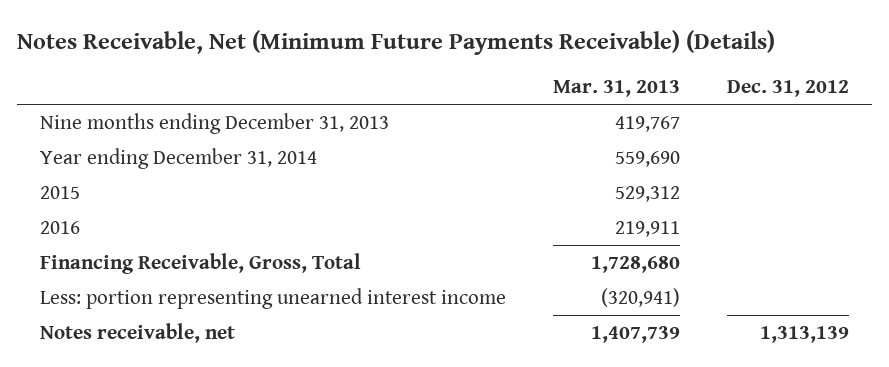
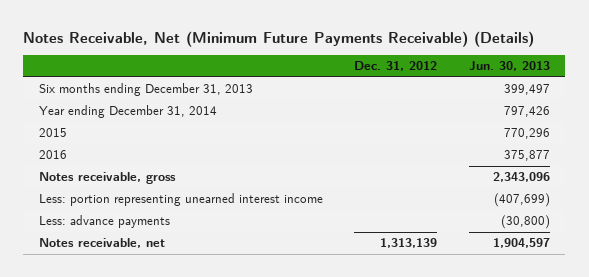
[553,80,681,98] Mar. 31, 2013 -> none
none -> [468,61,550,72] Jun. 30, 2013
[40,112,390,134] Nine months ending December 31, 2013 -> [39,83,254,97] Six months ending December 31, 2013
[40,252,362,274] Financing Receivable, Gross, Total -> [39,172,177,185] Notes receivable, gross
none -> [39,215,171,229] Less: advance payments

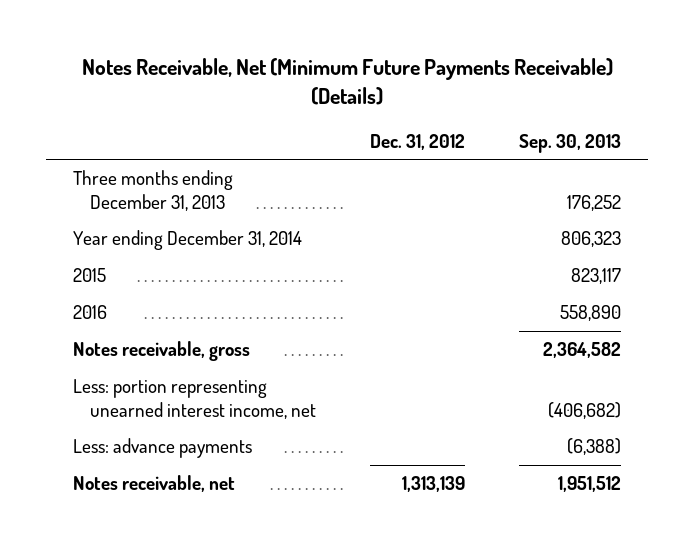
[468,61,550,72] Jun. 30, 2013 -> none
none -> [518,133,621,153] Sep. 30, 2013
[39,83,254,97] Six months ending December 31, 2013 -> [72,170,233,211] Three months ending December 31, 2013
[39,193,324,207] Less: portion representing unearned interest income -> [72,379,317,419] Less: portion representing unearned interest income, net

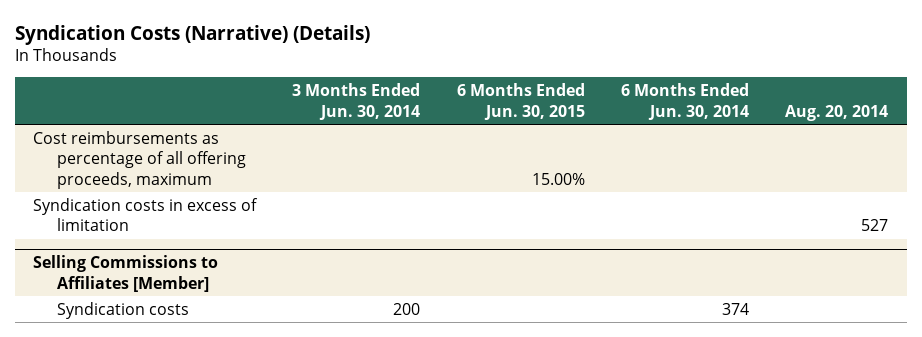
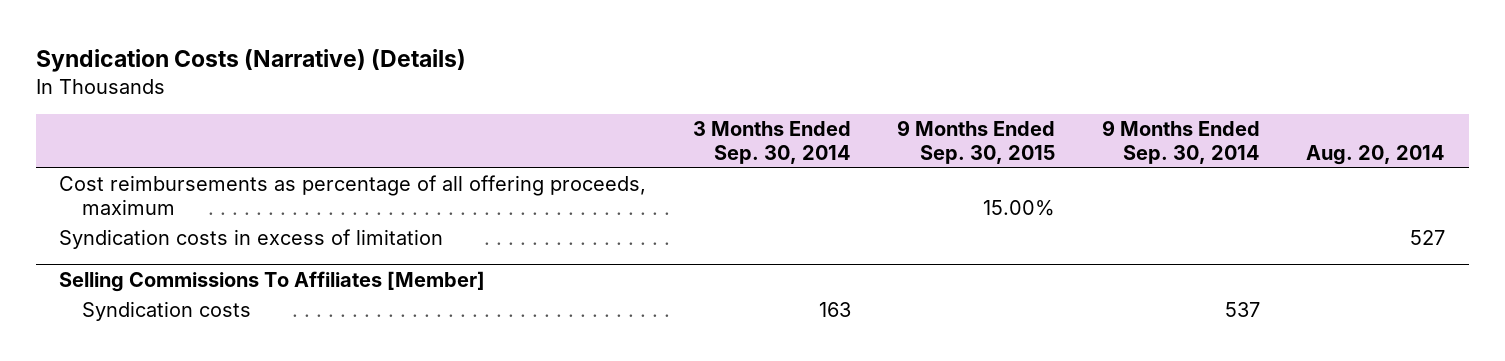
[292,83,421,120] 3 Months Ended Jun. 30, 2014 -> none
[456,83,585,120] 6 Months Ended Jun. 30, 2015 -> none
[621,83,750,120] 6 Months Ended Jun. 30, 2014 -> none
none -> [692,121,851,164] 3 Months Ended Sep. 30, 2014
none -> [897,120,1056,164] 9 Months Ended Sep. 30, 2015
none -> [1101,120,1260,164] 9 Months Ended Sep. 30, 2014
[33,255,219,292] Selling Commissions to Affiliates [Member] -> [59,271,486,293] Selling Commissions To Affiliates [Member]

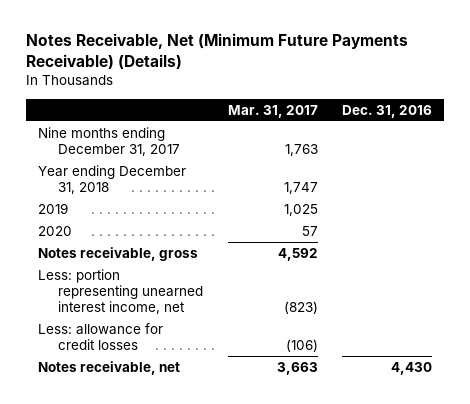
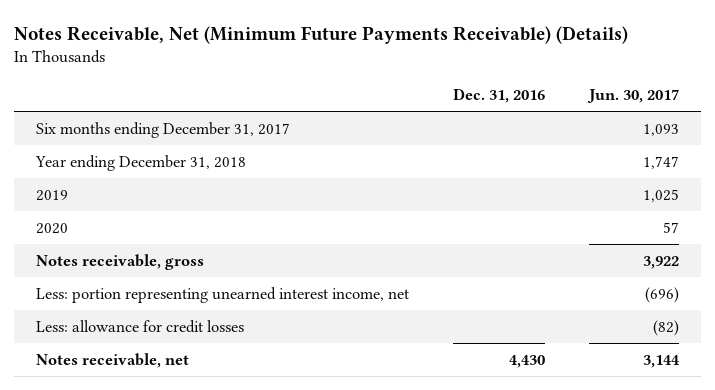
[227,104,318,118] Mar. 31, 2017 -> none
none -> [586,89,679,104] Jun. 30, 2017
[37,126,181,156] Nine months ending December 31, 2017 -> [36,121,291,138] Six months ending December 31, 2017

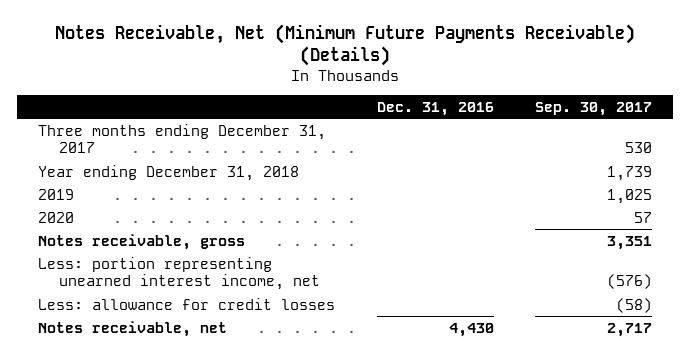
[586,89,679,104] Jun. 30, 2017 -> none
none -> [535,101,653,116] Sep. 30, 2017
[36,121,291,138] Six months ending December 31, 2017 -> [37,123,326,154] Three months ending December 31, 2017

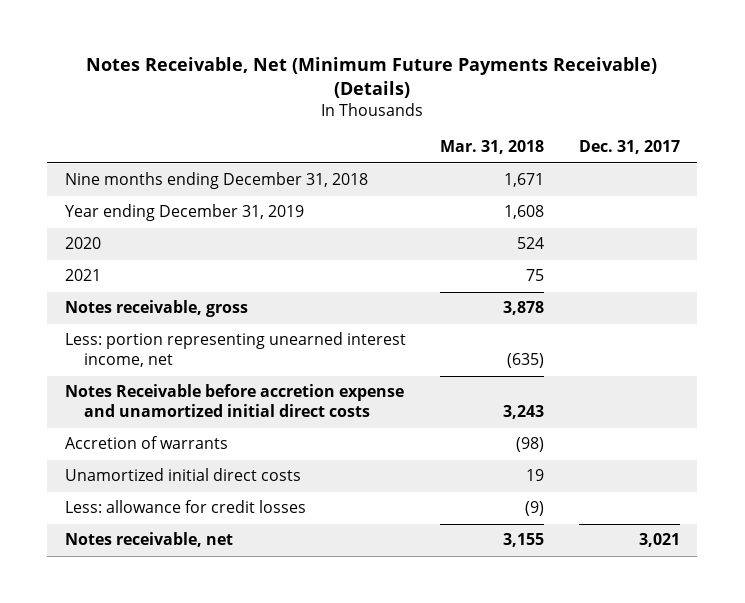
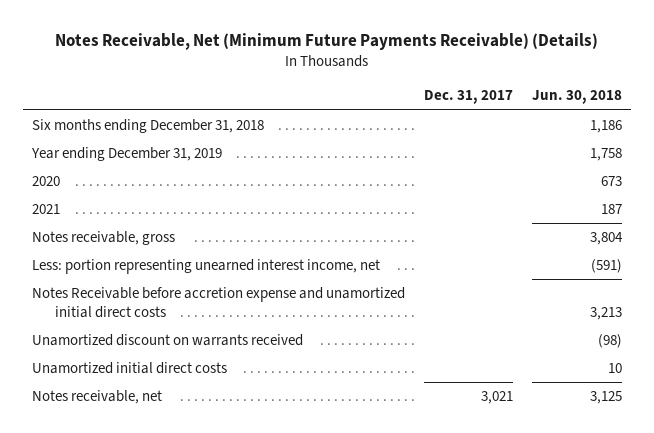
[440,140,545,155] Mar. 31, 2018 -> none
none -> [531,90,622,105] Jun. 30, 2018
[64,172,368,190] Nine months ending December 31, 2018 -> [32,119,265,134] Six months ending December 31, 2018
[64,436,228,450] Accretion of warrants -> [32,334,304,347] Unamortized discount on warrants received
[64,500,306,514] Less: allowance for credit losses -> none

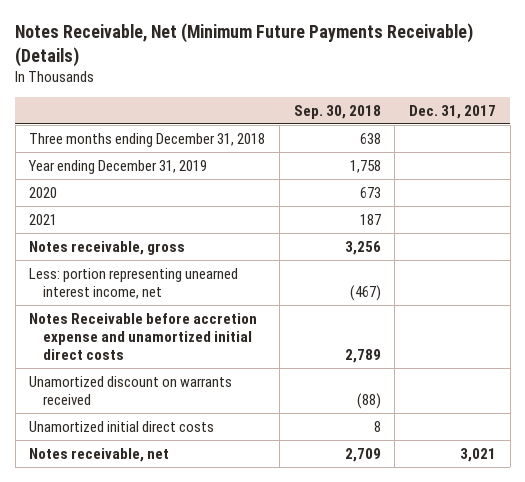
[531,90,622,105] Jun. 30, 2018 -> none
none -> [293,104,381,119] Sep. 30, 2018
[32,119,265,134] Six months ending December 31, 2018 -> [29,132,266,147] Three months ending December 31, 2018

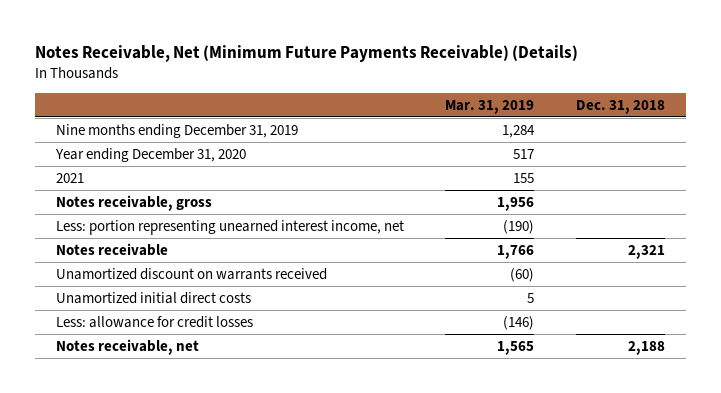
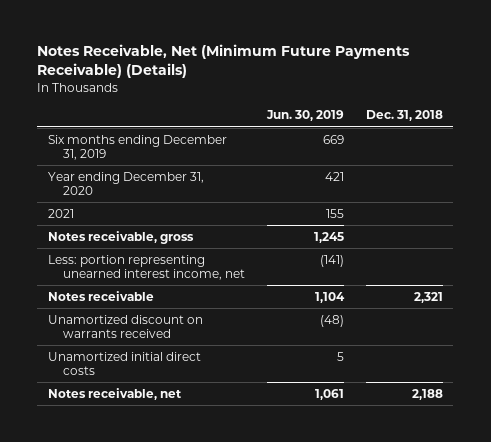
[445,99,535,114] Mar. 31, 2019 -> none
none -> [265,110,344,122] Jun. 30, 2019
[55,124,298,139] Nine months ending December 31, 2019 -> [48,134,228,160] Six months ending December 31, 2019
[55,316,253,329] Less: allowance for credit losses -> none

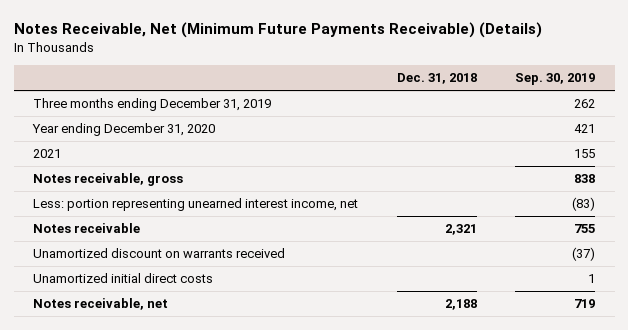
[265,110,344,122] Jun. 30, 2019 -> none
none -> [515,73,596,86] Sep. 30, 2019
[48,134,228,160] Six months ending December 31, 2019 -> [32,98,271,112] Three months ending December 31, 2019

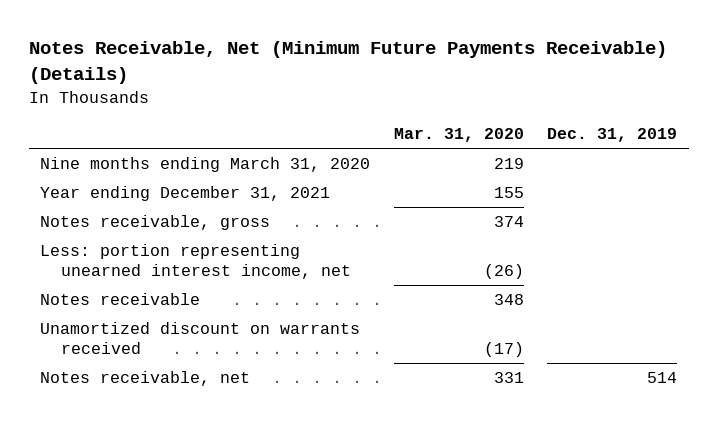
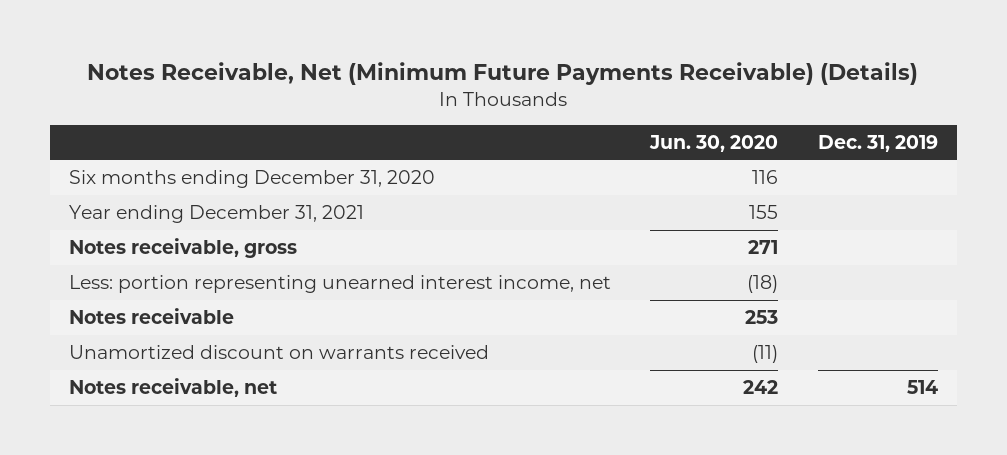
[393,128,524,143] Mar. 31, 2020 -> none
none -> [649,134,779,152] Jun. 30, 2020
[40,156,371,172] Nine months ending March 31, 2020 -> [69,170,436,189] Six months ending December 31, 2020

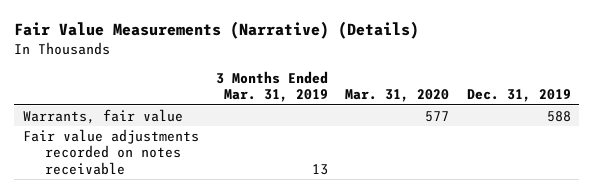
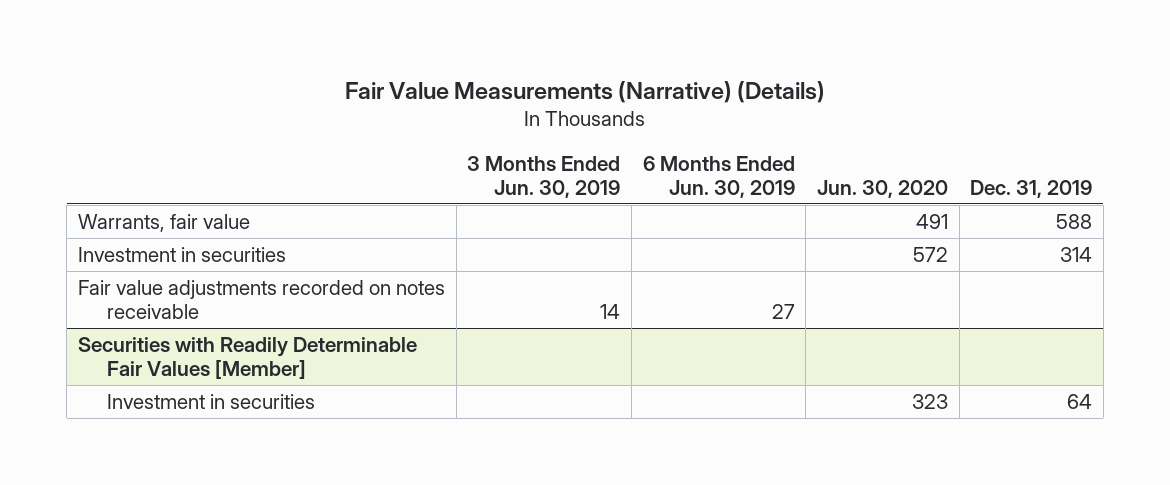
[215,71,328,103] 3 Months Ended Mar. 31, 2019 -> none
[345,89,450,103] Mar. 31, 2020 -> none
none -> [467,155,621,198] 3 Months Ended Jun. 30, 2019
none -> [642,155,795,198] 6 Months Ended Jun. 30, 2019
none -> [816,179,948,198] Jun. 30, 2020
none -> [77,246,286,262] Investment in securities
none -> [77,336,417,379] Securities with Readily Determinable Fair Values [Member]
none -> [107,393,316,409] Investment in securities

